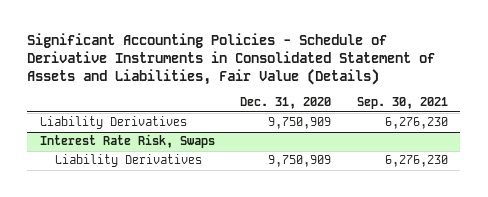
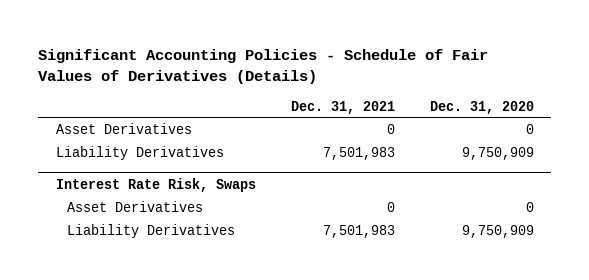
[27,33,436,86] Significant Accounting Policies - Schedule of Derivative Instruments in Consolidated Statement of Assets and Liabilities, Fair Value (Details) -> [38,48,489,84] Significant Accounting Policies - Schedule of Fair Values of Derivatives (Details)
[356,97,448,110] Sep. 30, 2021 -> none
none -> [290,100,395,114] Dec. 31, 2021
none -> [55,122,192,134] Asset Derivatives
none -> [66,200,203,212] Asset Derivatives

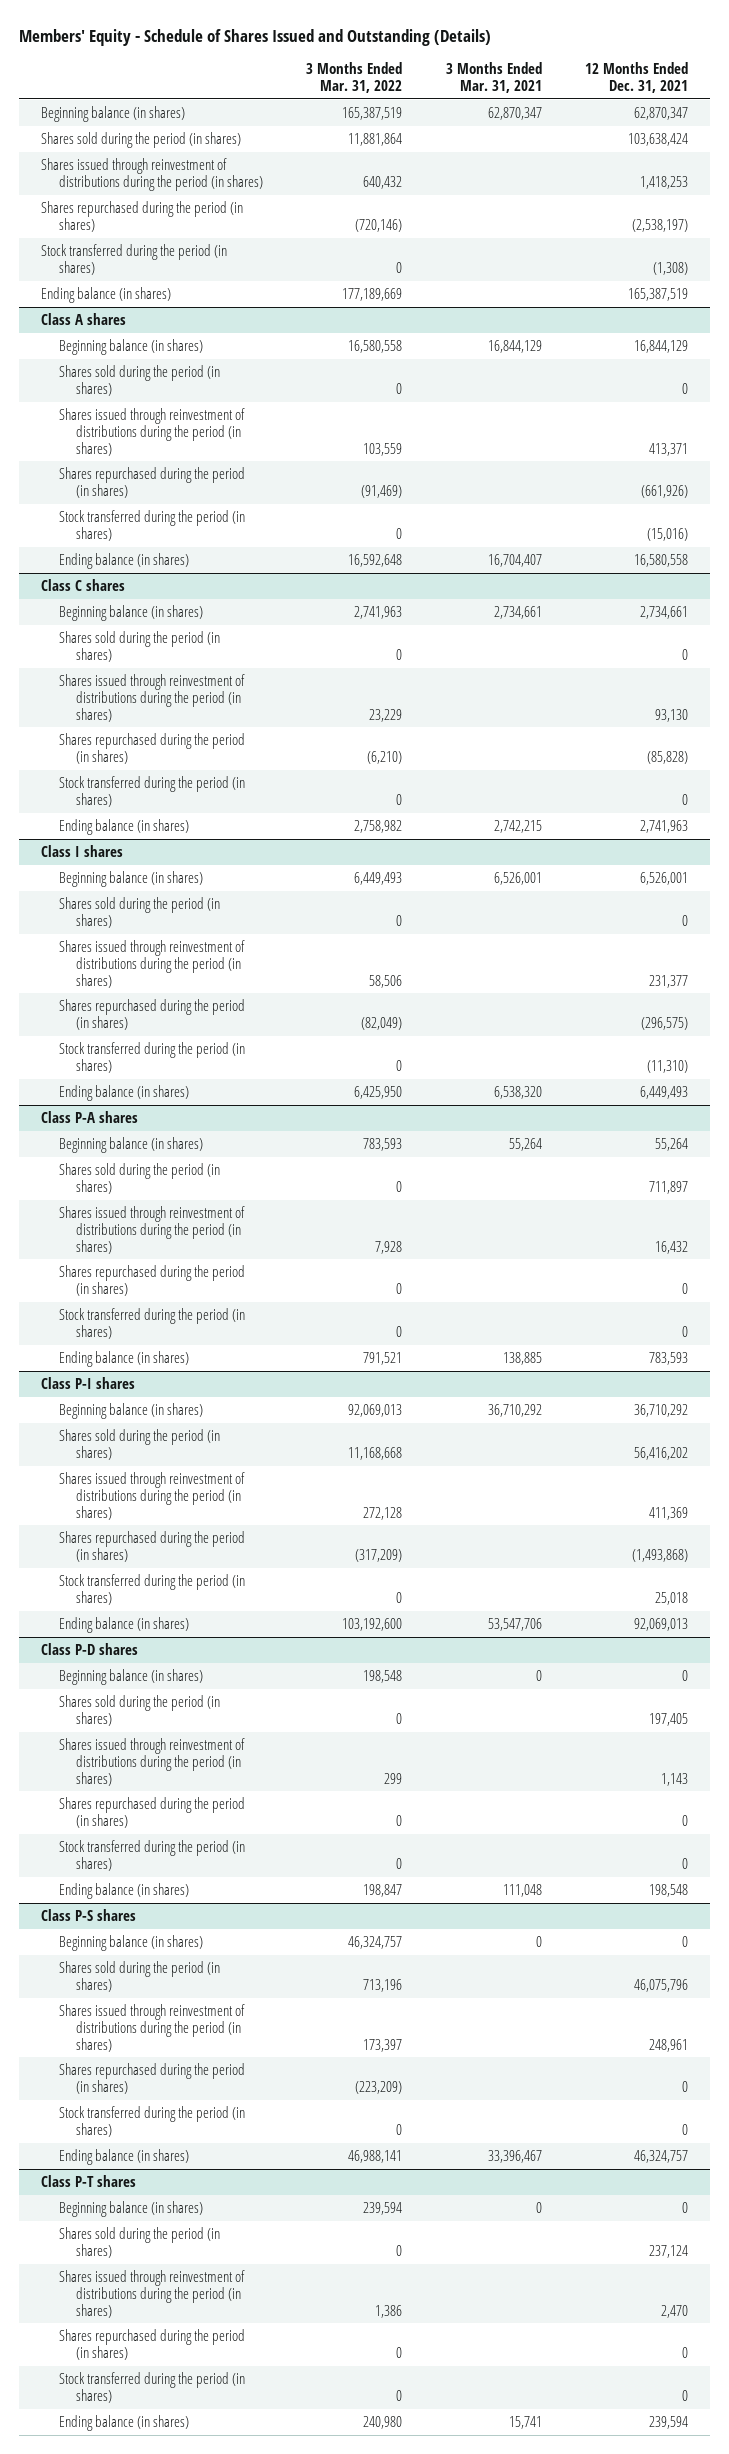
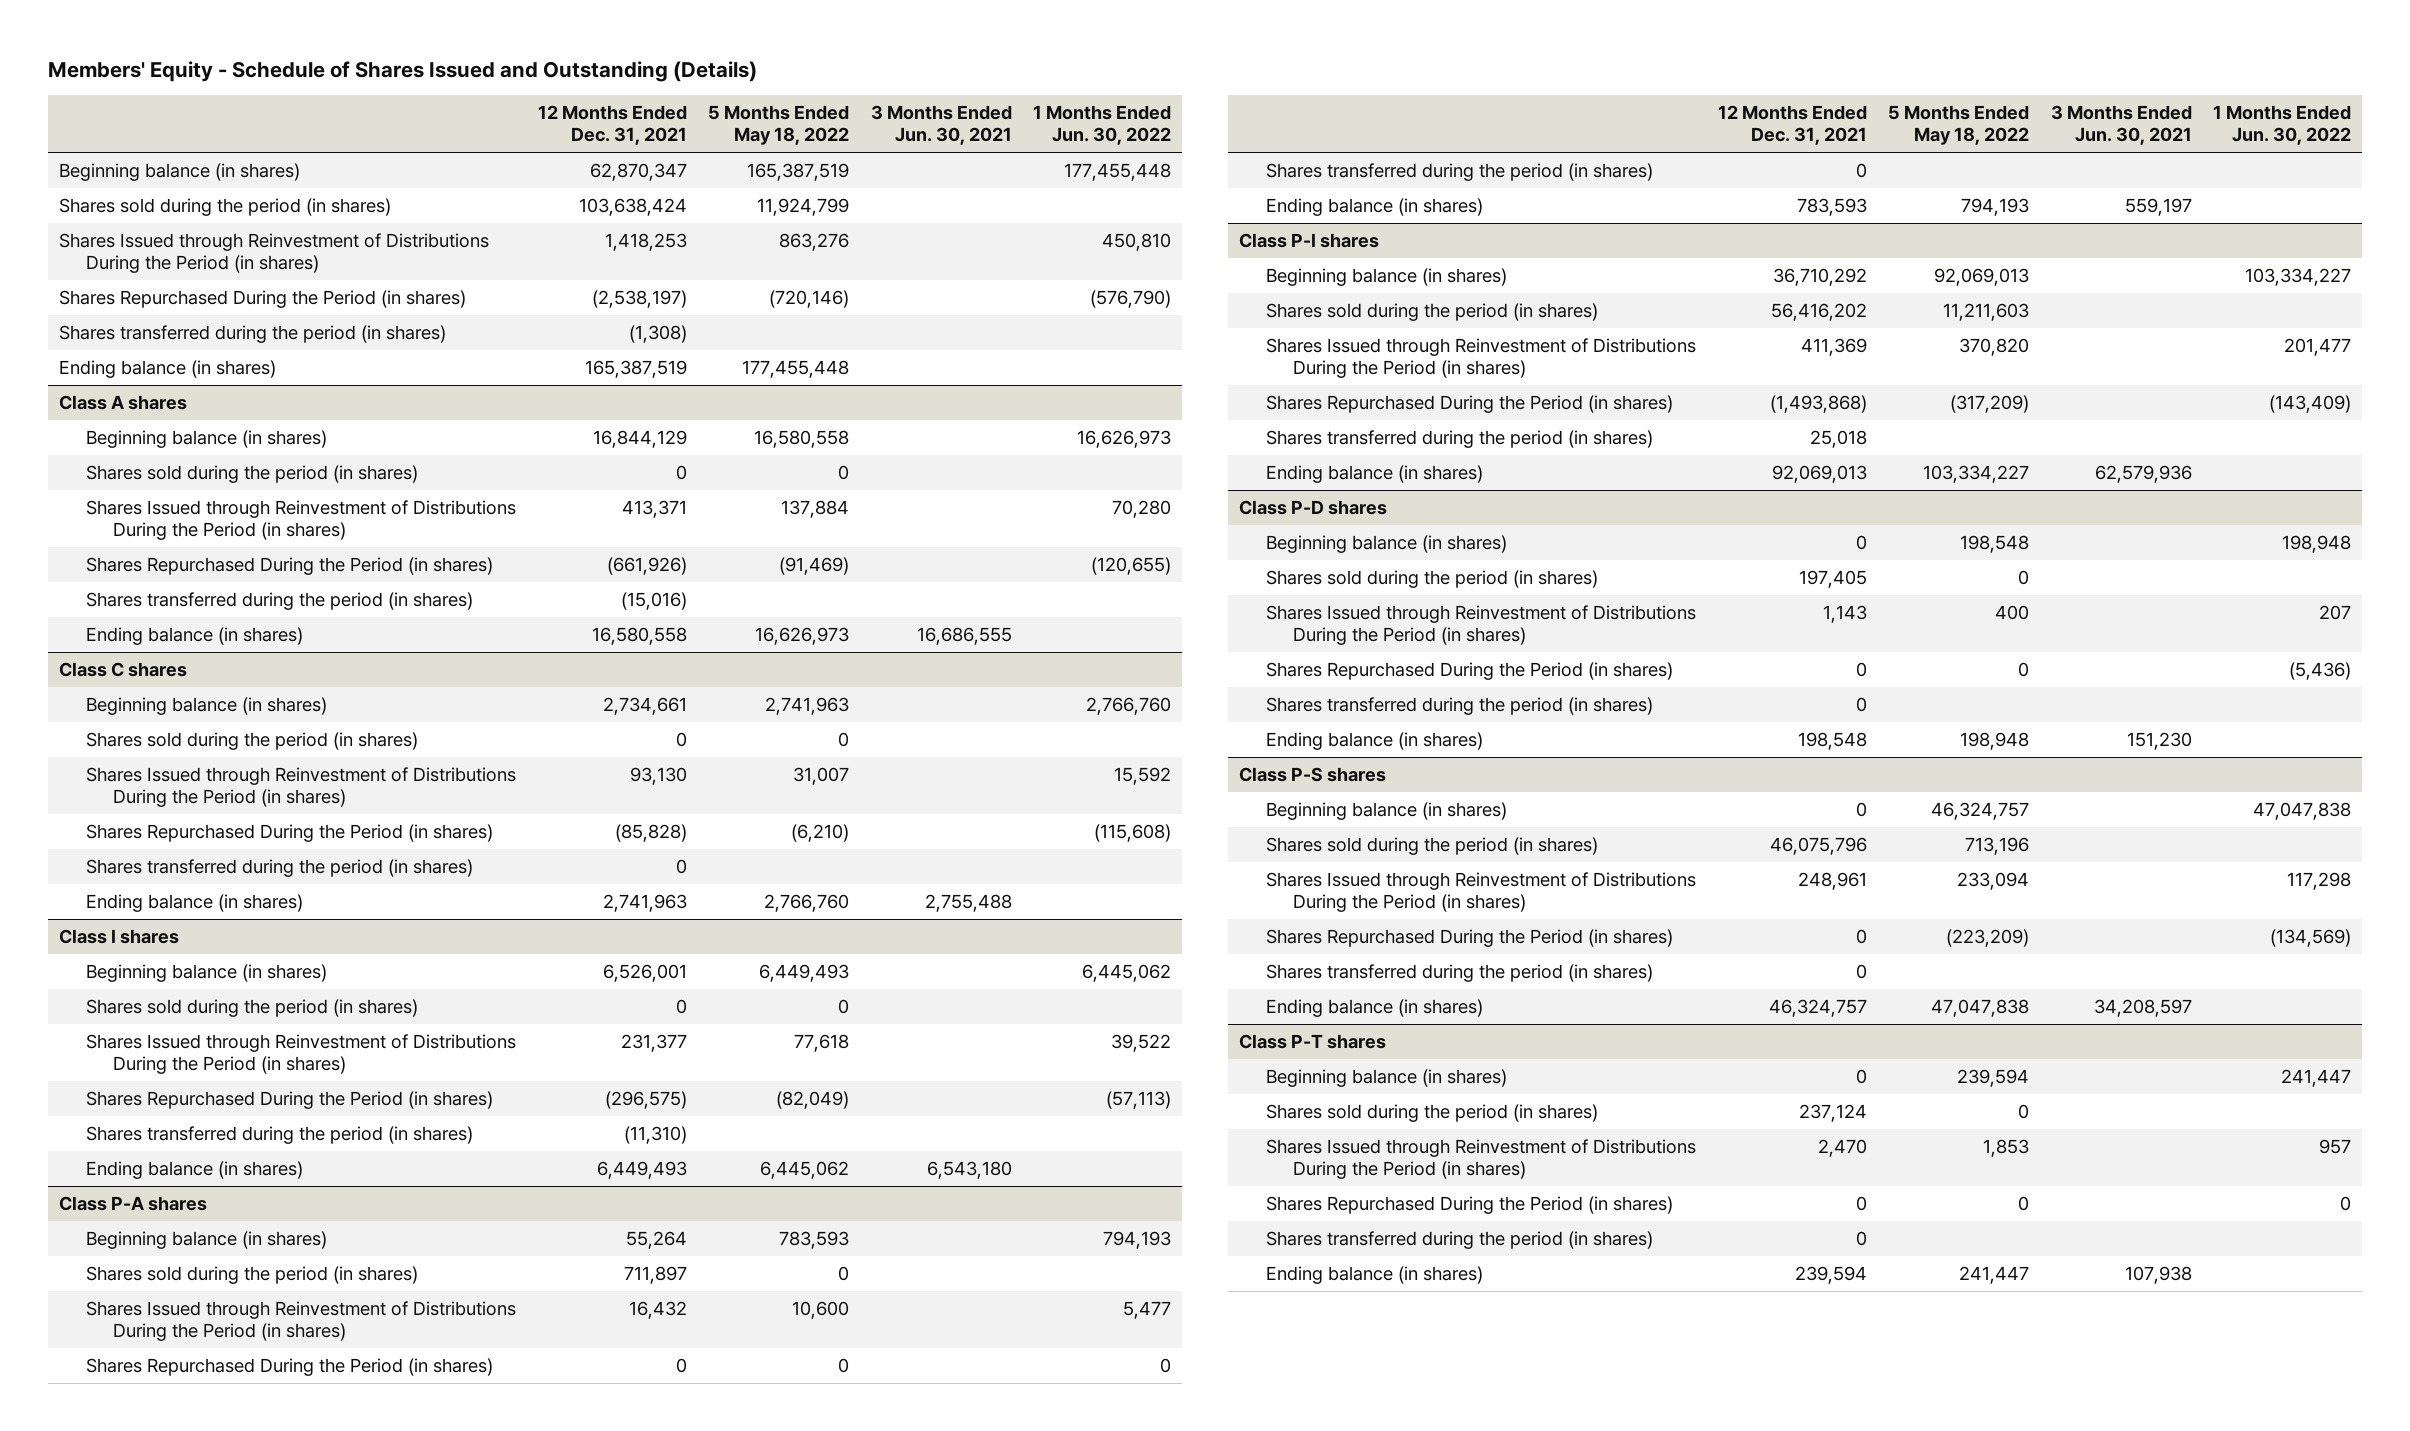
[306,62,403,94] 3 Months Ended Mar. 31, 2022 -> none
[445,62,542,94] 3 Months Ended Mar. 31, 2021 -> none
none -> [708,104,850,146] 5 Months Ended May 18, 2022
none -> [870,104,1012,146] 3 Months Ended Jun. 30, 2021
none -> [1033,104,1172,146] 1 Months Ended Jun. 30, 2022
[41,158,263,191] Shares issued through reinvestment of distributions during the period (in shares) -> [58,232,489,274] Shares Issued through Reinvestment of Distributions During the Period (in shares)
[41,201,244,232] Shares repurchased during the period (in shares) -> [58,289,466,308] Shares Repurchased During the Period (in shares)
[41,244,228,275] Stock transferred during the period (in shares) -> [58,324,446,343] Shares transferred during the period (in shares)
[58,408,245,456] Shares issued through reinvestment of distributions during the period (in shares) -> [86,499,517,541] Shares Issued through Reinvestment of Distributions During the Period (in shares)
[58,467,245,498] Shares repurchased during the period (in shares) -> [86,556,494,575] Shares Repurchased During the Period (in shares)
[58,510,245,541] Stock transferred during the period (in shares) -> [86,591,474,610] Shares transferred during the period (in shares)
[58,674,245,722] Shares issued through reinvestment of distributions during the period (in shares) -> [86,766,517,808] Shares Issued through Reinvestment of Distributions During the Period (in shares)
[58,733,245,764] Shares repurchased during the period (in shares) -> [86,823,494,842] Shares Repurchased During the Period (in shares)
[58,776,245,807] Stock transferred during the period (in shares) -> [86,858,474,877] Shares transferred during the period (in shares)
[58,940,245,988] Shares issued through reinvestment of distributions during the period (in shares) -> [86,1033,517,1075] Shares Issued through Reinvestment of Distributions During the Period (in shares)
[58,999,245,1030] Shares repurchased during the period (in shares) -> [86,1090,494,1109] Shares Repurchased During the Period (in shares)
[58,1042,245,1073] Stock transferred during the period (in shares) -> [86,1125,474,1144] Shares transferred during the period (in shares)
[58,1206,245,1254] Shares issued through reinvestment of distributions during the period (in shares) -> [86,1300,517,1342] Shares Issued through Reinvestment of Distributions During the Period (in shares)
[58,1265,245,1296] Shares repurchased during the period (in shares) -> [86,1357,494,1376] Shares Repurchased During the Period (in shares)
[58,1308,245,1339] Stock transferred during the period (in shares) -> [1265,162,1653,181] Shares transferred during the period (in shares)
[58,1472,245,1520] Shares issued through reinvestment of distributions during the period (in shares) -> [1265,337,1696,379] Shares Issued through Reinvestment of Distributions During the Period (in shares)
[58,1531,245,1562] Shares repurchased during the period (in shares) -> [1265,394,1673,413] Shares Repurchased During the Period (in shares)
[58,1574,245,1605] Stock transferred during the period (in shares) -> [1265,429,1653,448] Shares transferred during the period (in shares)
[58,1738,245,1786] Shares issued through reinvestment of distributions during the period (in shares) -> [1265,604,1696,646] Shares Issued through Reinvestment of Distributions During the Period (in shares)
[58,1797,245,1828] Shares repurchased during the period (in shares) -> [1265,661,1673,680] Shares Repurchased During the Period (in shares)
[58,1840,245,1871] Stock transferred during the period (in shares) -> [1265,696,1653,715] Shares transferred during the period (in shares)
[58,2004,245,2052] Shares issued through reinvestment of distributions during the period (in shares) -> [1265,871,1696,913] Shares Issued through Reinvestment of Distributions During the Period (in shares)
[58,2063,245,2094] Shares repurchased during the period (in shares) -> [1265,928,1673,947] Shares Repurchased During the Period (in shares)
[58,2106,245,2137] Stock transferred during the period (in shares) -> [1265,963,1653,982] Shares transferred during the period (in shares)
[58,2270,245,2318] Shares issued through reinvestment of distributions during the period (in shares) -> [1265,1138,1696,1180] Shares Issued through Reinvestment of Distributions During the Period (in shares)
[58,2329,245,2360] Shares repurchased during the period (in shares) -> [1265,1195,1673,1214] Shares Repurchased During the Period (in shares)
[58,2372,245,2403] Stock transferred during the period (in shares) -> [1265,1230,1653,1249] Shares transferred during the period (in shares)

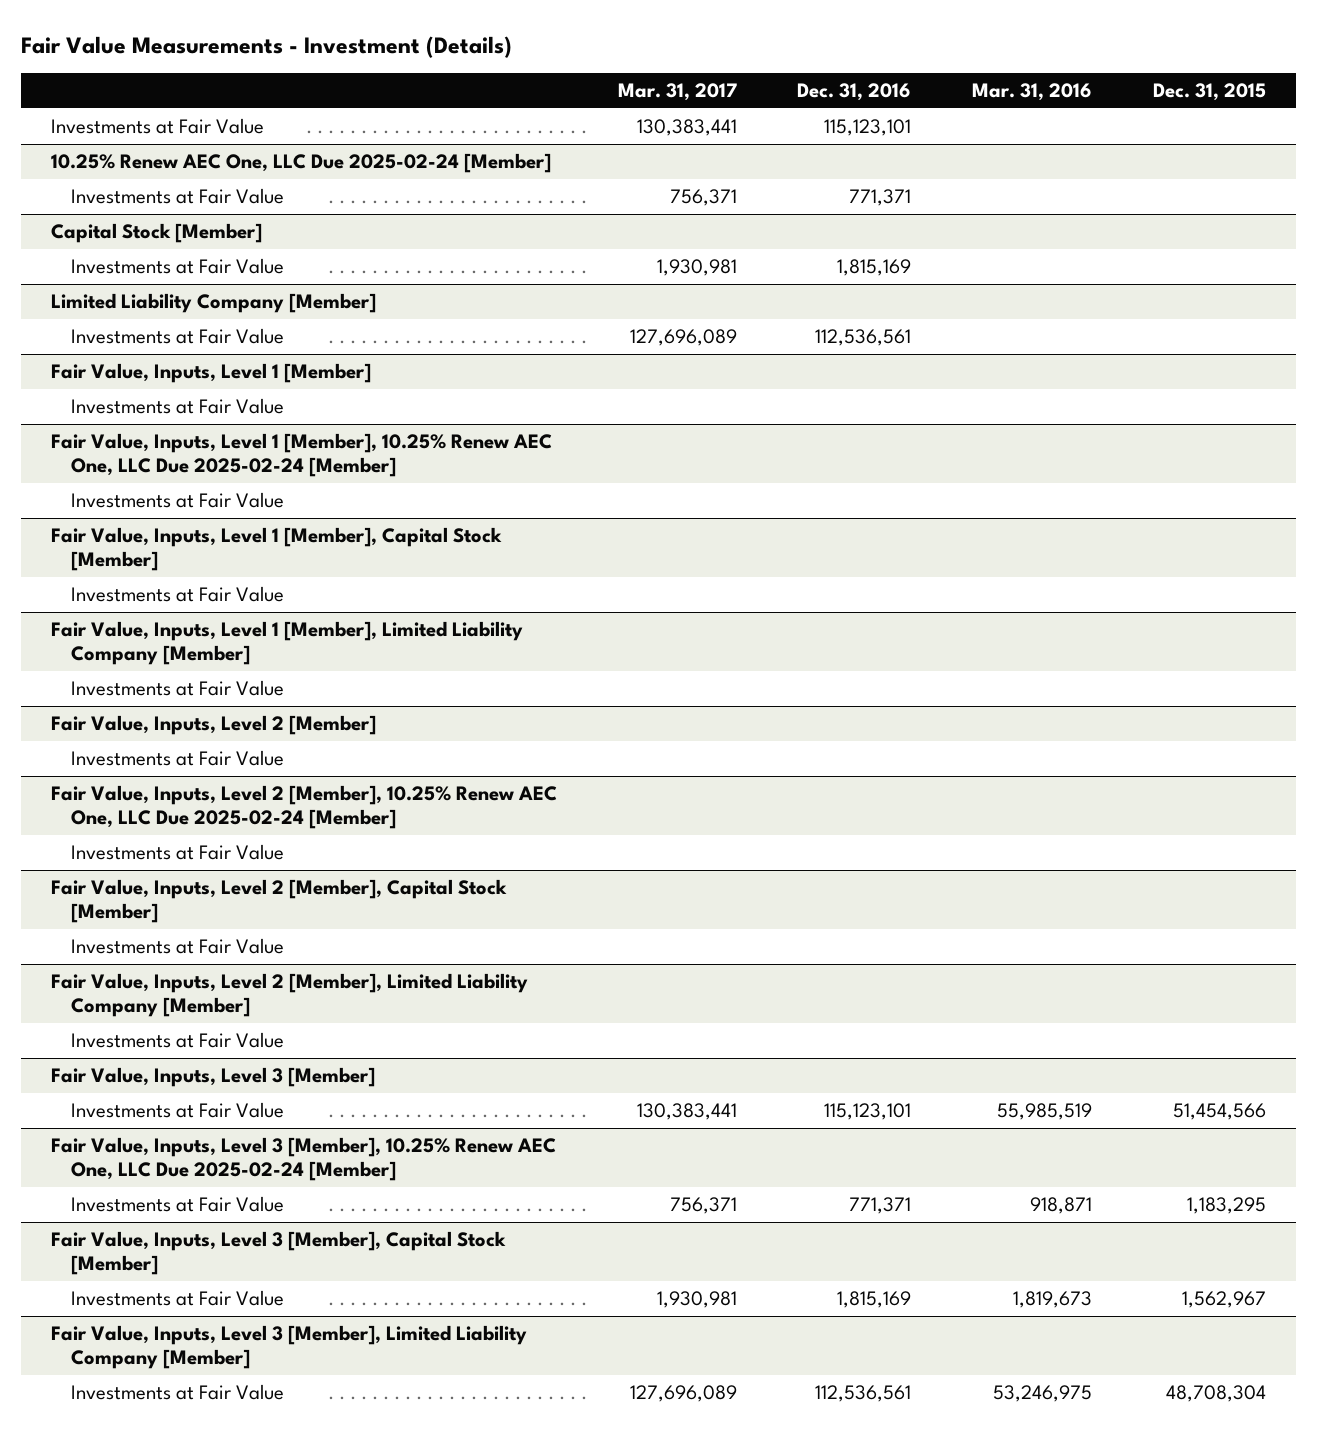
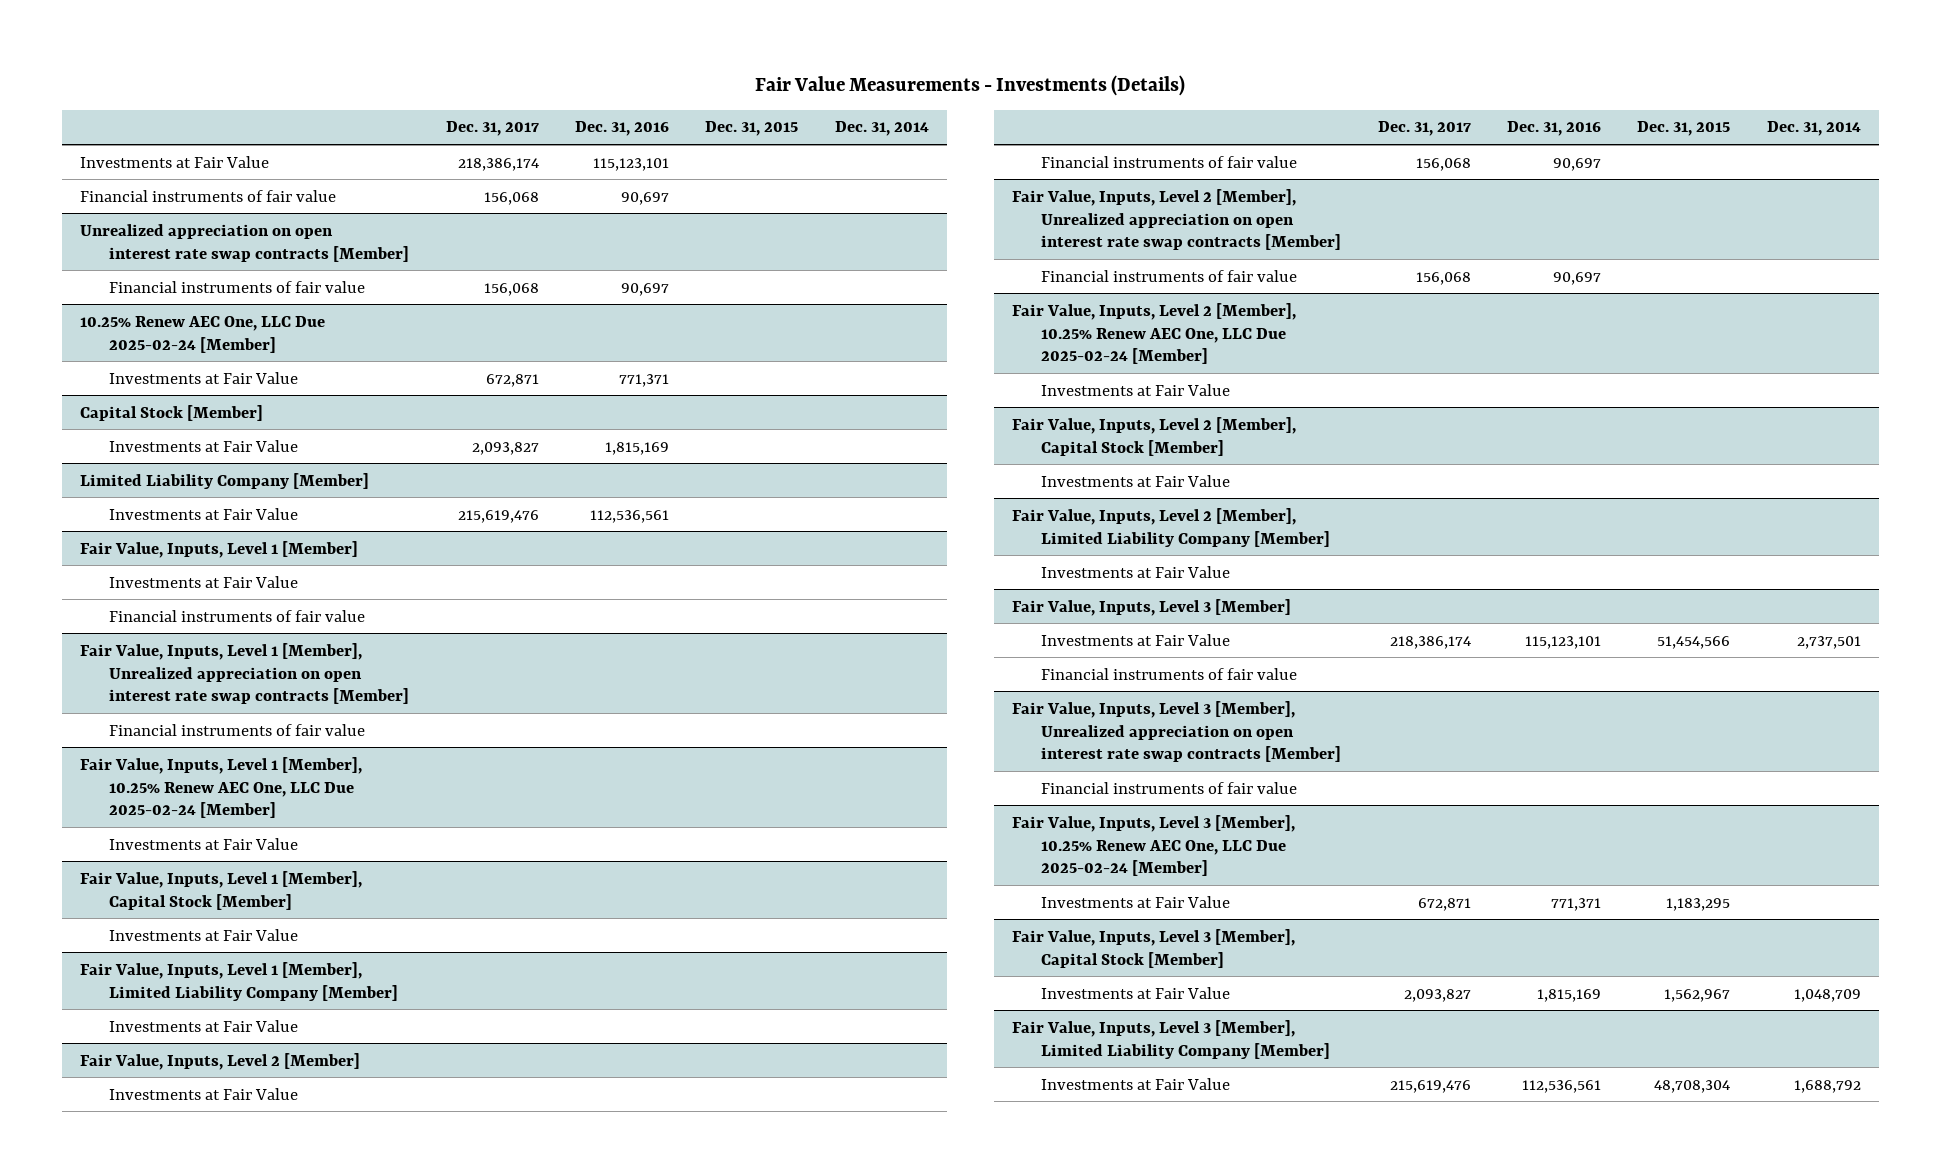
[20,35,512,58] Fair Value Measurements - Investment (Details) -> [755,74,1186,96] Fair Value Measurements - Investments (Details)
[617,83,737,102] Mar. 31, 2017 -> none
[972,83,1093,102] Mar. 31, 2016 -> none
none -> [445,121,539,137] Dec. 31, 2017
none -> [834,121,929,137] Dec. 31, 2014
none -> [80,189,337,202] Financial instruments of fair value
none -> [80,223,410,262] Unrealized appreciation on open interest rate swap contracts [Member]
none -> [109,280,366,293] Financial instruments of fair value
none -> [109,609,366,622] Financial instruments of fair value
none -> [80,642,410,705] Fair Value, Inputs, Level 1 [Member], Unrealized appreciation on open interest rate swap contracts [Member]
none -> [109,723,366,736] Financial instruments of fair value
none -> [1041,155,1298,168] Financial instruments of fair value
none -> [1011,188,1342,251] Fair Value, Inputs, Level 2 [Member], Unrealized appreciation on open interest rate swap contracts [Member]
none -> [1041,269,1298,282] Financial instruments of fair value
none -> [1041,667,1298,680] Financial instruments of fair value
none -> [1011,700,1342,763] Fair Value, Inputs, Level 3 [Member], Unrealized appreciation on open interest rate swap contracts [Member]
none -> [1041,781,1298,794] Financial instruments of fair value

